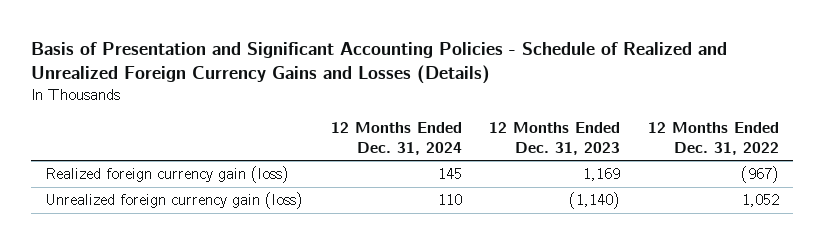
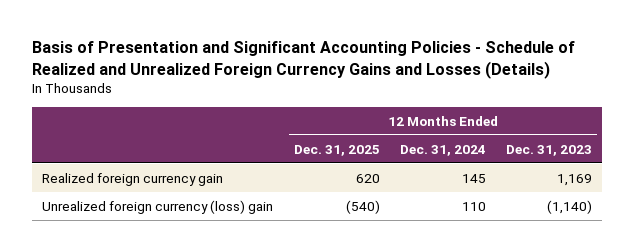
[648,122,780,155] 12 Months Ended Dec. 31, 2022 -> none
none -> [293,144,380,156] Dec. 31, 2025
[44,166,289,184] Realized foreign currency gain (loss) -> [42,172,224,186] Realized foreign currency gain
[44,192,303,210] Unrealized foreign currency gain (loss) -> [42,199,274,214] Unrealized foreign currency (loss) gain

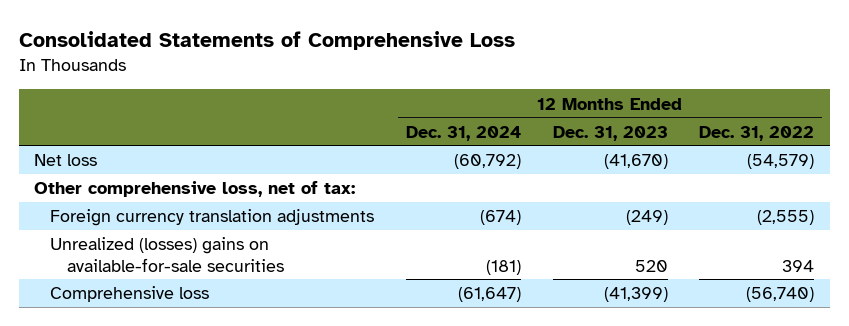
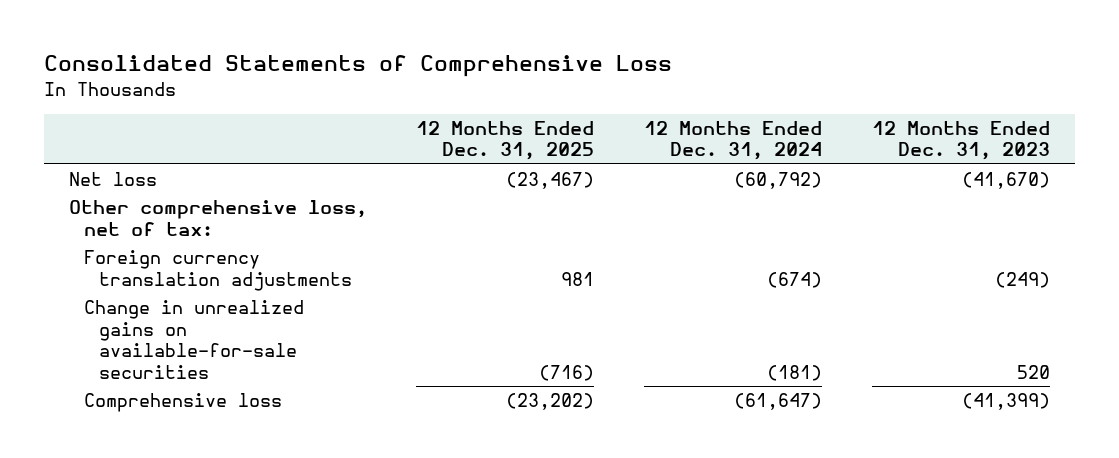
[699,125,815,141] Dec. 31, 2022 -> none
none -> [416,120,595,161] 12 Months Ended Dec. 31, 2025
[50,237,284,272] Unrealized (losses) gains on available-for-sale securities -> [83,300,304,380] Change in unrealized gains on available-for-sale securities

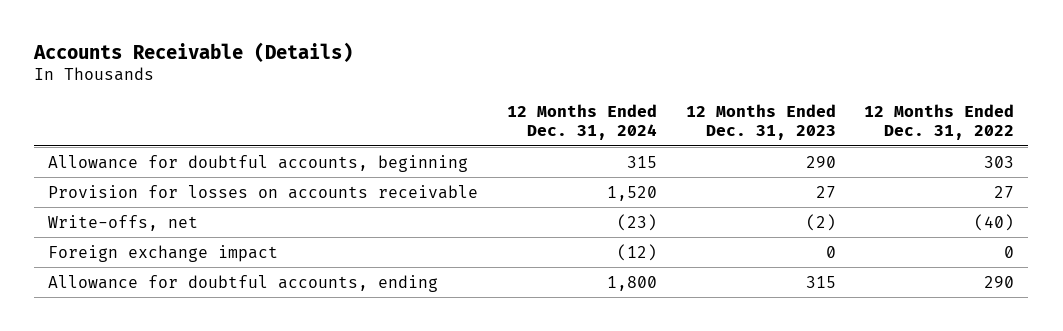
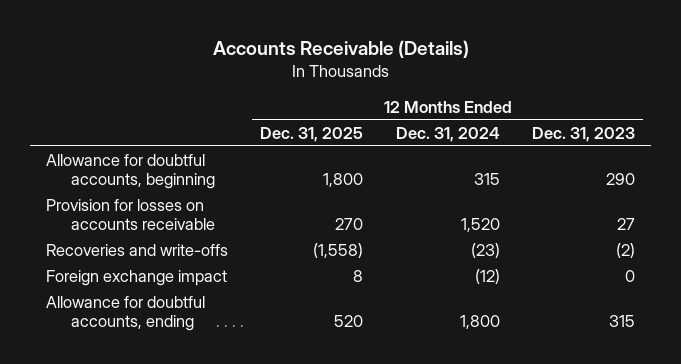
[864,103,1015,141] 12 Months Ended Dec. 31, 2022 -> none
none -> [260,126,364,142] Dec. 31, 2025
[48,214,199,231] Write-offs, net -> [45,243,228,256] Recoveries and write-offs

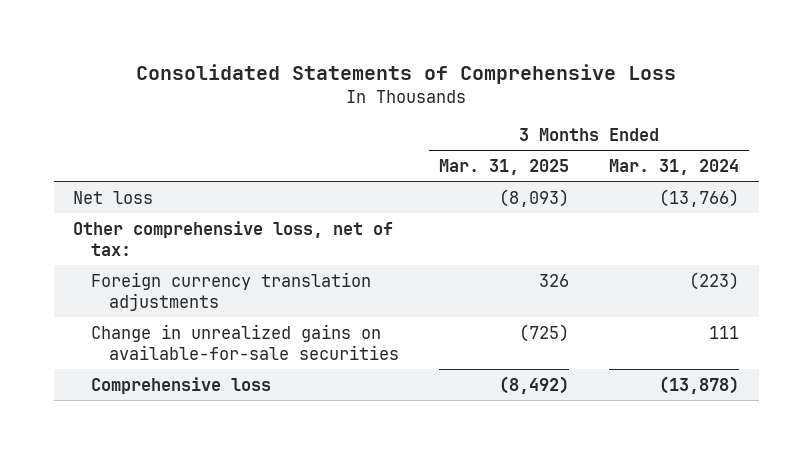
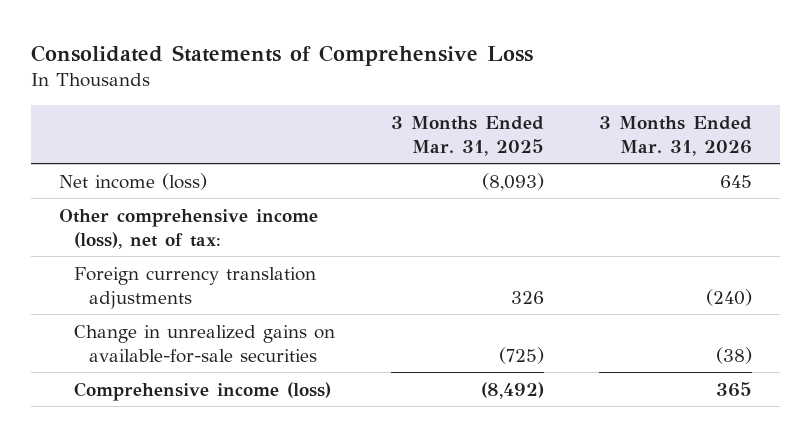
[608,159,739,176] Mar. 31, 2024 -> none
none -> [599,116,753,156] 3 Months Ended Mar. 31, 2026
[73,190,154,204] Net loss -> [58,172,207,190] Net income (loss)
[73,220,394,256] Other comprehensive loss, net of tax: -> [58,208,318,249] Other comprehensive income (loss), net of tax:
[91,376,272,394] Comprehensive loss -> [73,381,331,401] Comprehensive income (loss)

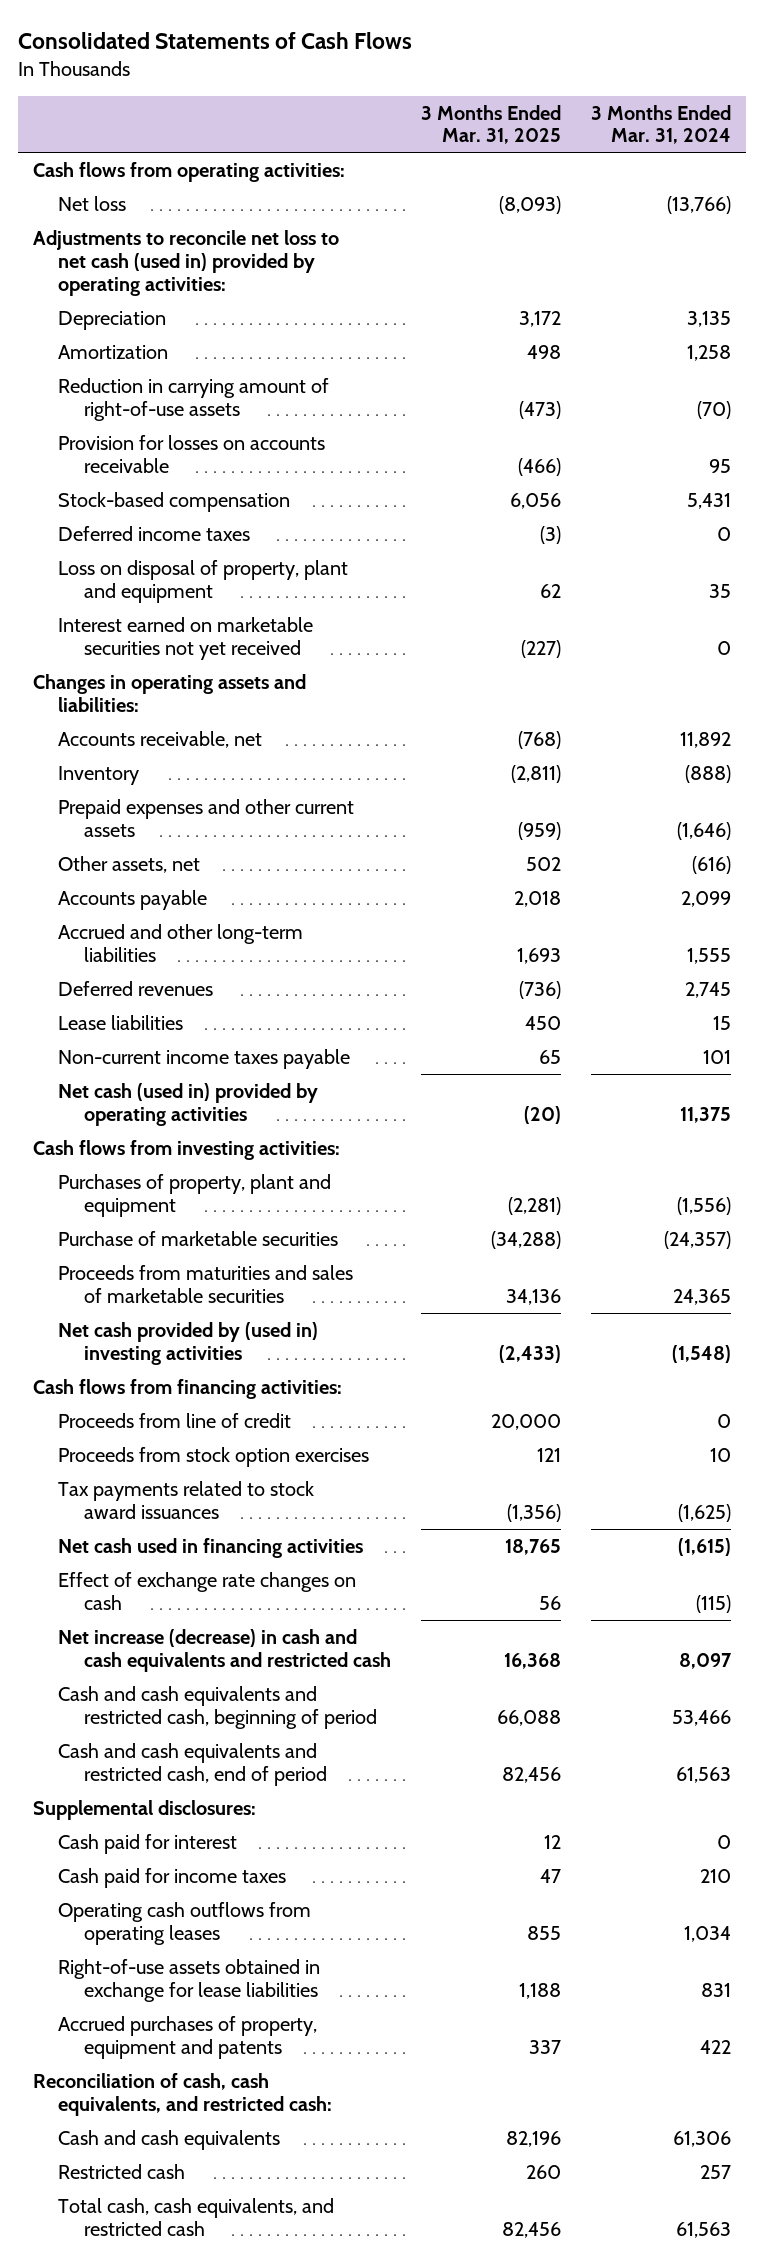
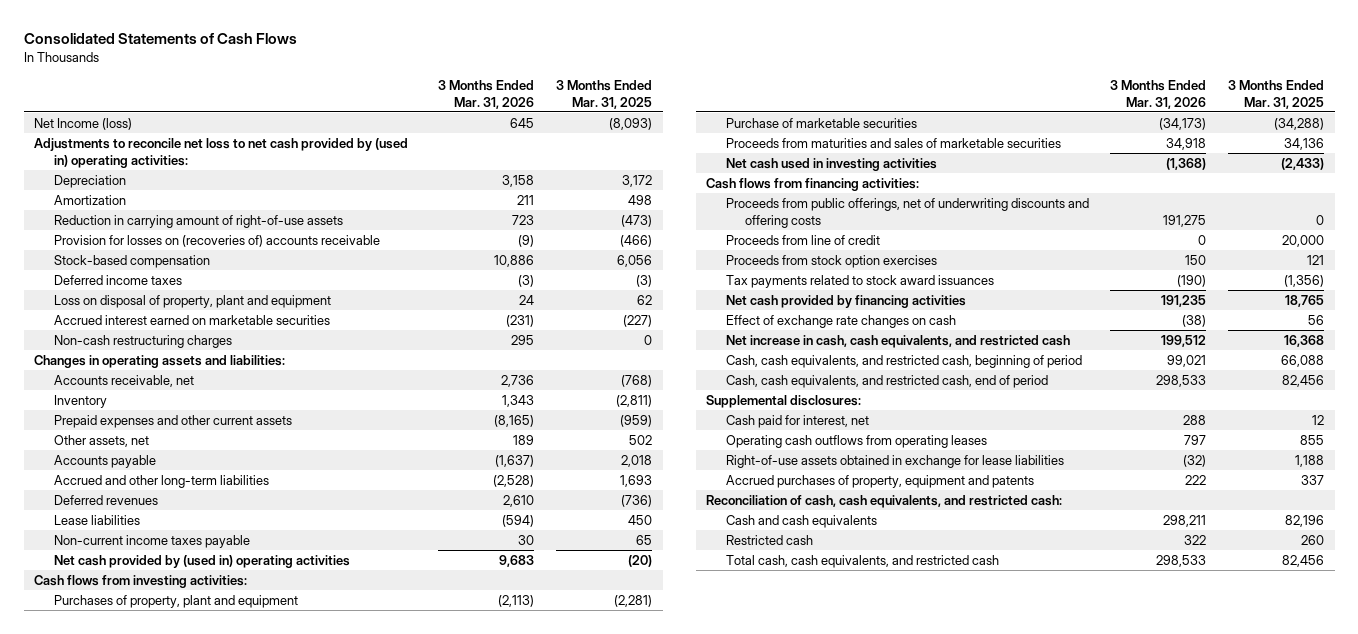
[591,104,732,145] 3 Months Ended Mar. 31, 2024 -> none
none -> [438,80,535,109] 3 Months Ended Mar. 31, 2026
[33,161,346,182] Cash flows from operating activities: -> none
[58,195,127,211] Net loss -> [34,117,133,130] Net Income (loss)
[33,229,340,296] Adjustments to reconcile net loss to net cash (used in) provided by operating activities: -> [34,137,409,168] Adjustments to reconcile net loss to net cash provided by (used in) operating activities:
[58,434,326,473] Provision for losses on accounts receivable -> [53,234,380,247] Provision for losses on (recoveries of) accounts receivable
[58,616,314,660] Interest earned on marketable securities not yet received -> [53,314,330,325] Accrued interest earned on marketable securities
none -> [53,334,232,348] Non-cash restructuring charges
[58,1082,319,1126] Net cash (used in) provided by operating activities -> [53,554,350,568] Net cash provided by (used in) operating activities
[58,1321,319,1365] Net cash provided by (used in) investing activities -> [725,157,937,171] Net cash used in investing activities
none -> [725,197,1089,228] Proceeds from public offerings, net of underwriting discounts and offering costs
[58,1537,364,1558] Net cash used in financing activities -> [725,294,966,308] Net cash provided by financing activities
[58,1628,391,1672] Net increase (decrease) in cash and cash equivalents and restricted cash -> [725,334,1070,348] Net increase in cash, cash equivalents, and restricted cash
[58,1685,377,1729] Cash and cash equivalents and restricted cash, beginning of period -> [725,354,1082,368] Cash, cash equivalents, and restricted cash, beginning of period
[58,1742,327,1786] Cash and cash equivalents and restricted cash, end of period -> [725,374,1048,388] Cash, cash equivalents, and restricted cash, end of period
[58,1867,287,1888] Cash paid for income taxes -> none
[58,1833,238,1854] Cash paid for interest -> [725,414,869,428] Cash paid for interest, net

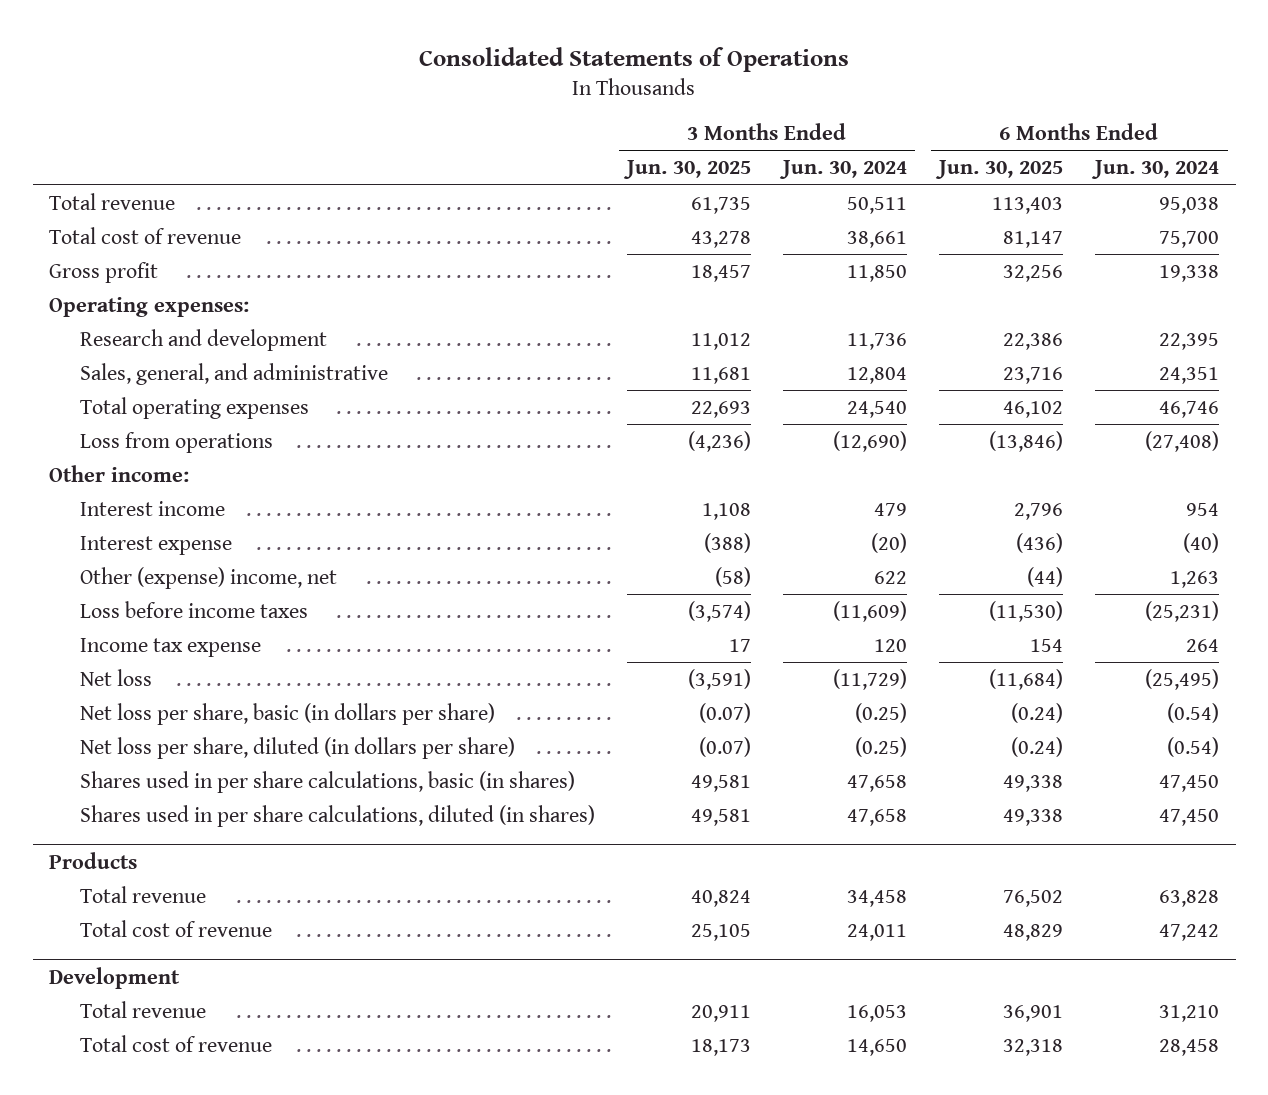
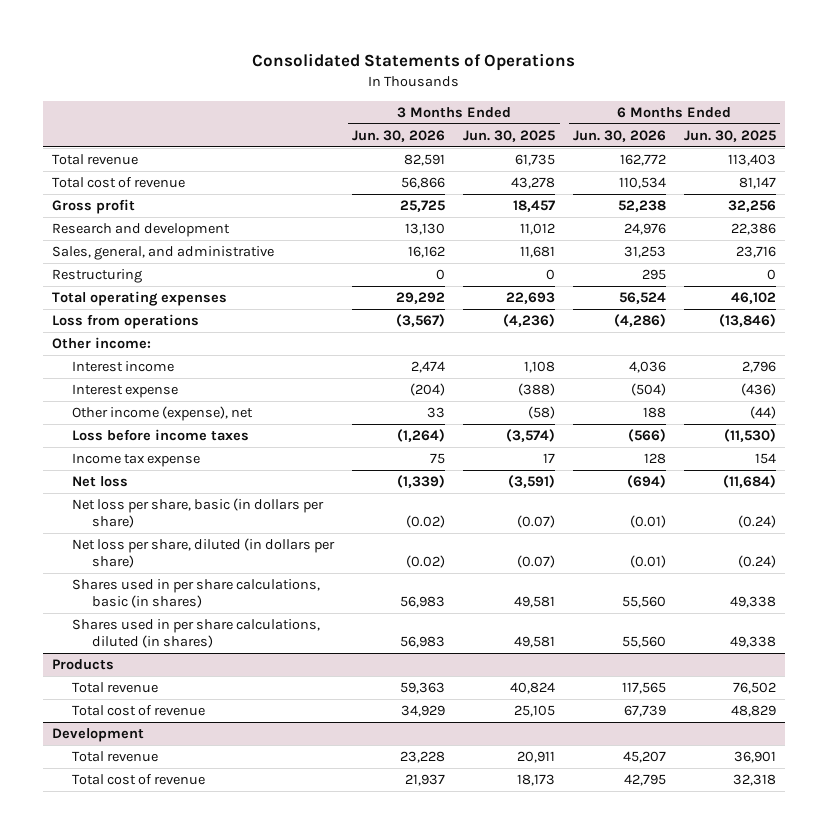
[779,160,908,180] Jun. 30, 2024 -> none
[1091,160,1220,180] Jun. 30, 2024 -> none
none -> [352,129,446,142] Jun. 30, 2026
none -> [573,129,667,142] Jun. 30, 2026
[48,296,249,317] Operating expenses: -> none
none -> [52,269,143,284] Restructuring
[79,566,337,589] Other (expense) income, net -> [72,406,254,422] Other income (expense), net

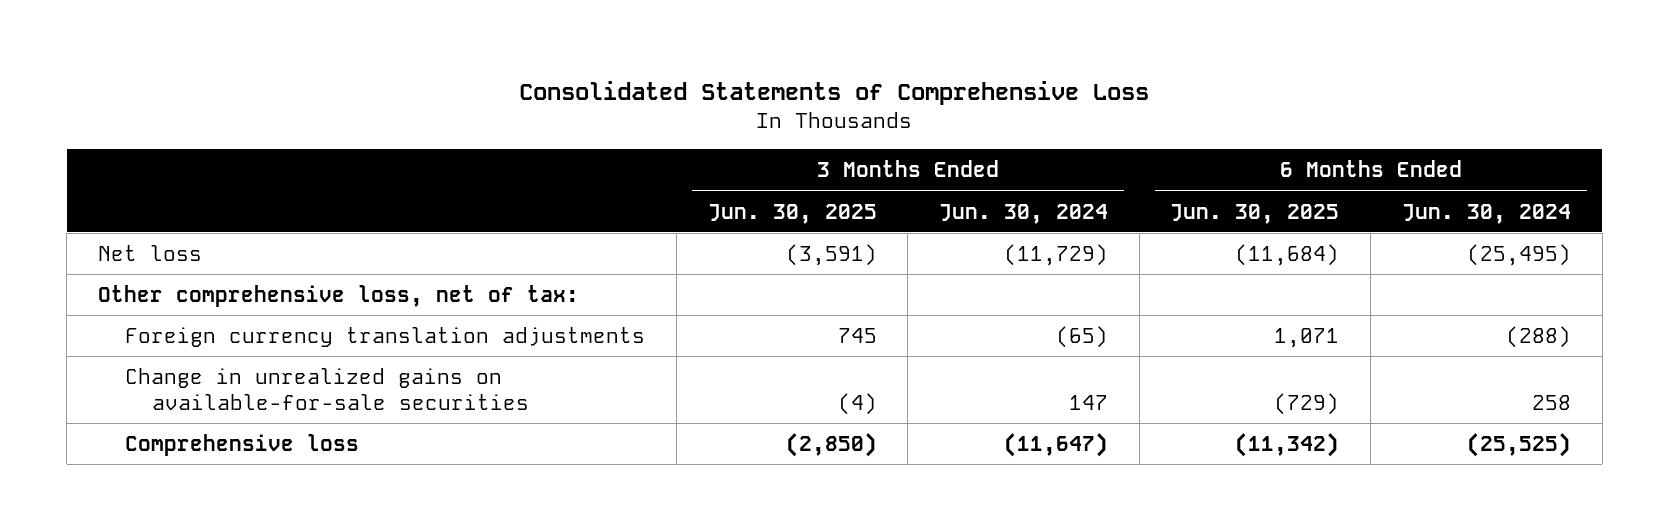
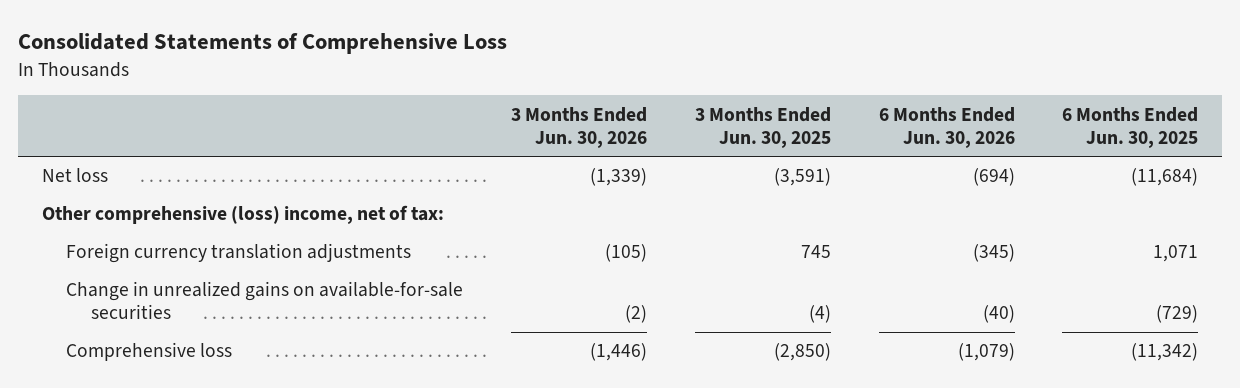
[938,203,1108,224] Jun. 30, 2024 -> none
[1401,203,1571,224] Jun. 30, 2024 -> none
none -> [511,106,648,148] 3 Months Ended Jun. 30, 2026
none -> [878,106,1015,148] 6 Months Ended Jun. 30, 2026
[98,285,580,308] Other comprehensive loss, net of tax: -> [42,205,445,225] Other comprehensive (loss) income, net of tax:

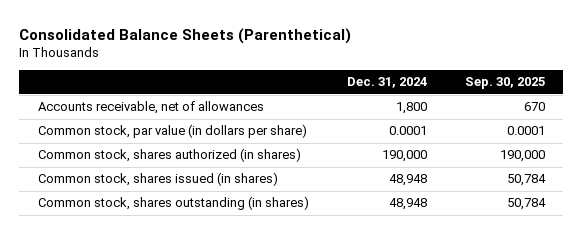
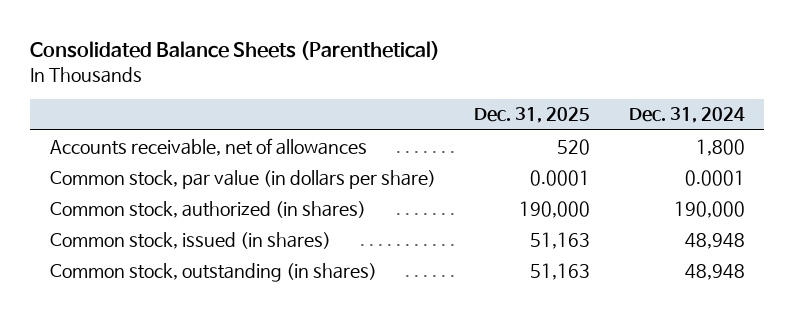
[464,77,545,90] Sep. 30, 2025 -> none
none -> [474,107,591,124] Dec. 31, 2025
[38,148,302,163] Common stock, shares authorized (in shares) -> [49,200,366,218] Common stock, authorized (in shares)
[38,172,279,187] Common stock, shares issued (in shares) -> [49,231,331,249] Common stock, issued (in shares)
[38,196,310,211] Common stock, shares outstanding (in shares) -> [49,262,377,282] Common stock, outstanding (in shares)

